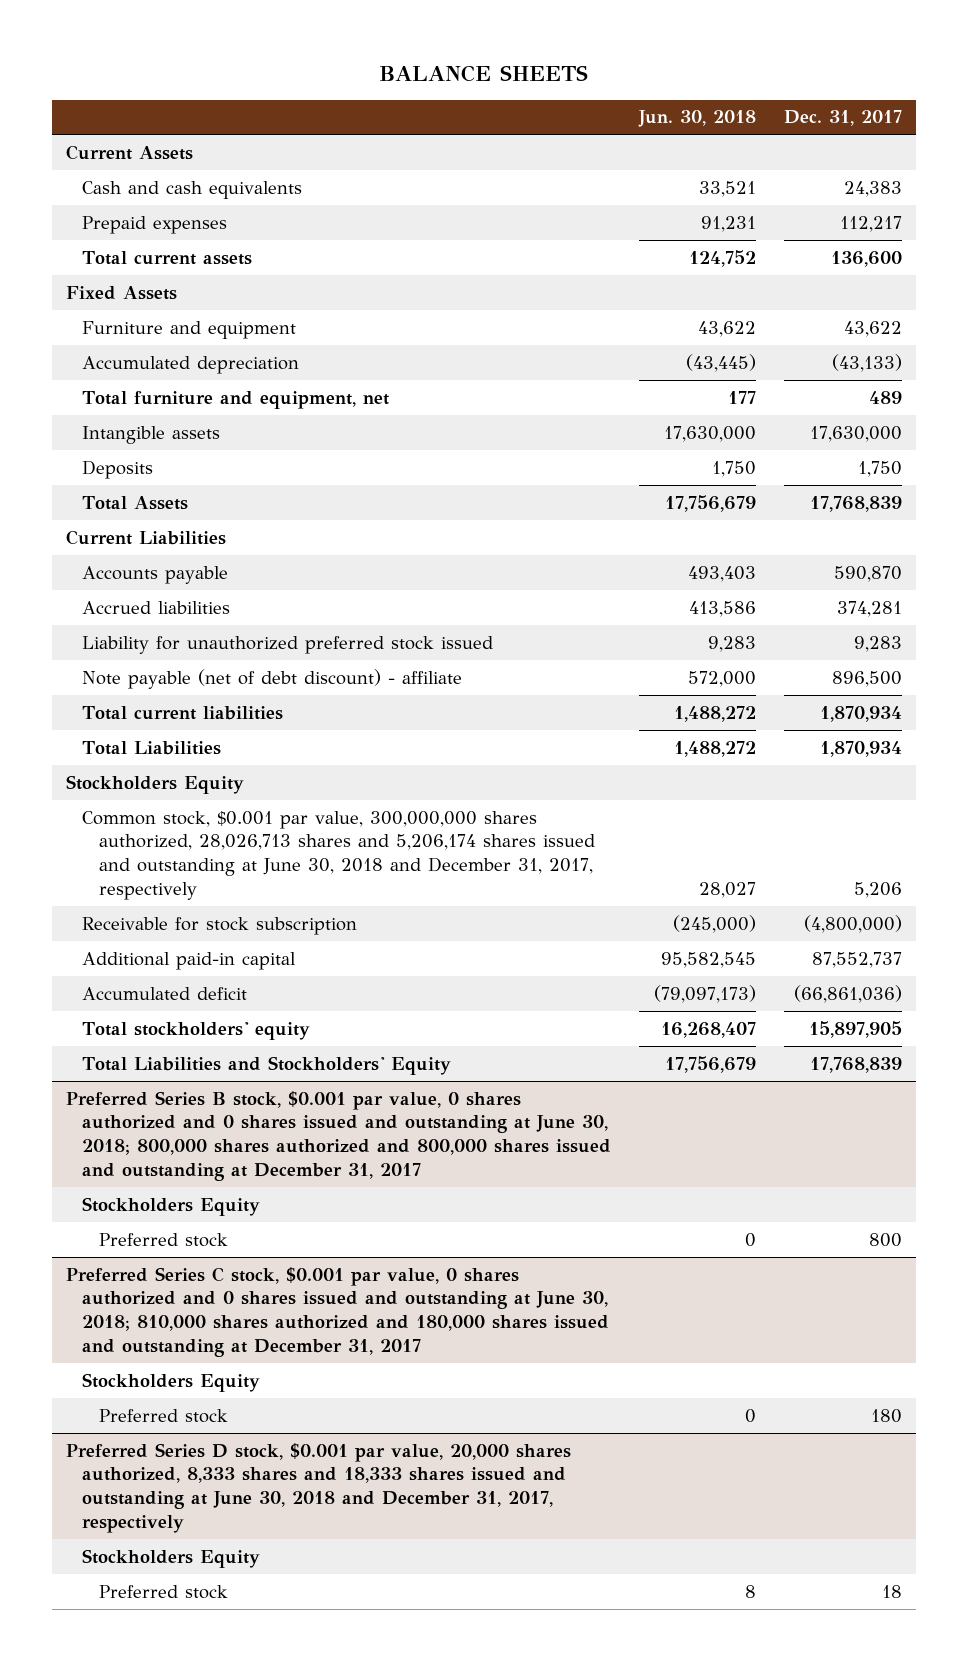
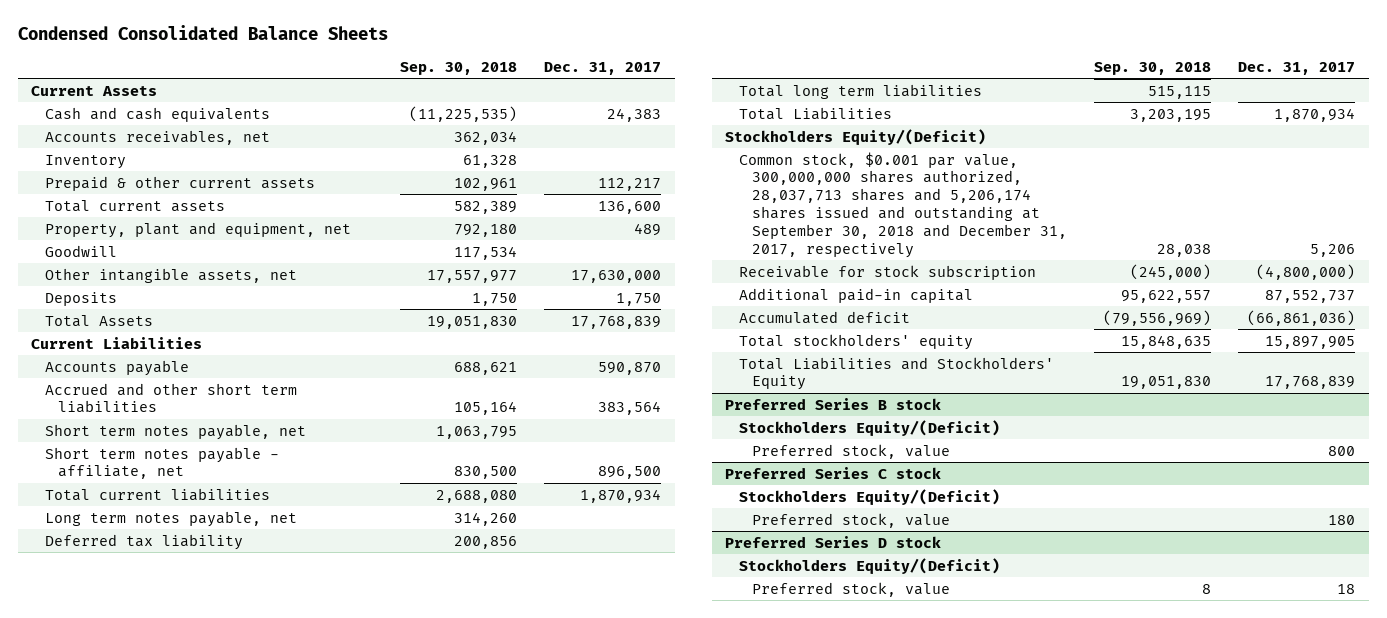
[379,64,589,82] BALANCE SHEETS -> [17,25,388,41] Condensed Consolidated Balance Sheets
[638,110,757,128] Jun. 30, 2018 -> none
none -> [400,61,518,75] Sep. 30, 2018
none -> [44,129,270,145] Accounts receivables, net
none -> [44,154,126,169] Inventory
[82,215,228,234] Prepaid expenses -> [44,175,315,191] Prepaid & other current assets
[65,285,177,300] Fixed Assets -> none
[82,320,297,339] Furniture and equipment -> none
[82,355,300,374] Accumulated depreciation -> none
[82,390,390,409] Total furniture and equipment, net -> [44,221,351,238] Property, plant and equipment, net
none -> [44,244,117,257] Goodwill
[82,425,221,444] Intangible assets -> [44,267,297,283] Other intangible assets, net
[82,600,231,614] Accrued liabilities -> none
[82,635,494,654] Liability for unauthorized preferred stock issued -> none
none -> [44,382,297,414] Accrued and other short term liabilities
none -> [44,423,306,440] Short term notes payable, net
[82,668,463,689] Note payable (net of debt discount) - affiliate -> [44,446,279,480] Short term notes payable - affiliate, net
none -> [44,510,297,527] Long term notes payable, net
none -> [44,533,243,550] Deferred tax liability
none -> [738,83,982,99] Total long term liabilities
[65,774,244,794] Stockholders Equity -> [725,128,987,145] Stockholders Equity/(Deficit)
[82,810,595,900] Common stock, $0.001 par value, 300,000,000 shares authorized, 28,026,713 shares and 5,206,174 shares issued and outstanding at June 30, 2018 and December 31, 2017, respectively -> [738,151,1067,258] Common stock, $0.001 par value, 300,000,000 shares authorized, 28,037,713 shares and 5,206,174 shares issued and outstanding at September 30, 2018 and December 31, 2017, respectively
[65,1090,612,1181] Preferred Series B stock, $0.001 par value, 0 shares authorized and 0 shares issued and outstanding at June 30, 2018; 800,000 shares authorized and 800,000 shares issued and outstanding at December 31, 2017 -> [725,397,942,410] Preferred Series B stock
[82,1196,261,1216] Stockholders Equity -> [738,419,1000,436] Stockholders Equity/(Deficit)
[98,1232,228,1247] Preferred stock -> [751,443,950,459] Preferred stock, value
[65,1266,610,1357] Preferred Series C stock, $0.001 par value, 0 shares authorized and 0 shares issued and outstanding at June 30, 2018; 810,000 shares authorized and 180,000 shares issued and outstanding at December 31, 2017 -> [725,466,942,479] Preferred Series C stock
[82,1372,261,1392] Stockholders Equity -> [738,488,1000,505] Stockholders Equity/(Deficit)
[98,1408,228,1423] Preferred stock -> [751,512,950,528] Preferred stock, value
[65,1442,571,1533] Preferred Series D stock, $0.001 par value, 20,000 shares authorized, 8,333 shares and 18,333 shares issued and outstanding at June 30, 2018 and December 31, 2017, respectively -> [725,535,942,548] Preferred Series D stock
[82,1548,261,1568] Stockholders Equity -> [738,557,1000,574] Stockholders Equity/(Deficit)
[98,1584,228,1599] Preferred stock -> [751,581,950,597] Preferred stock, value

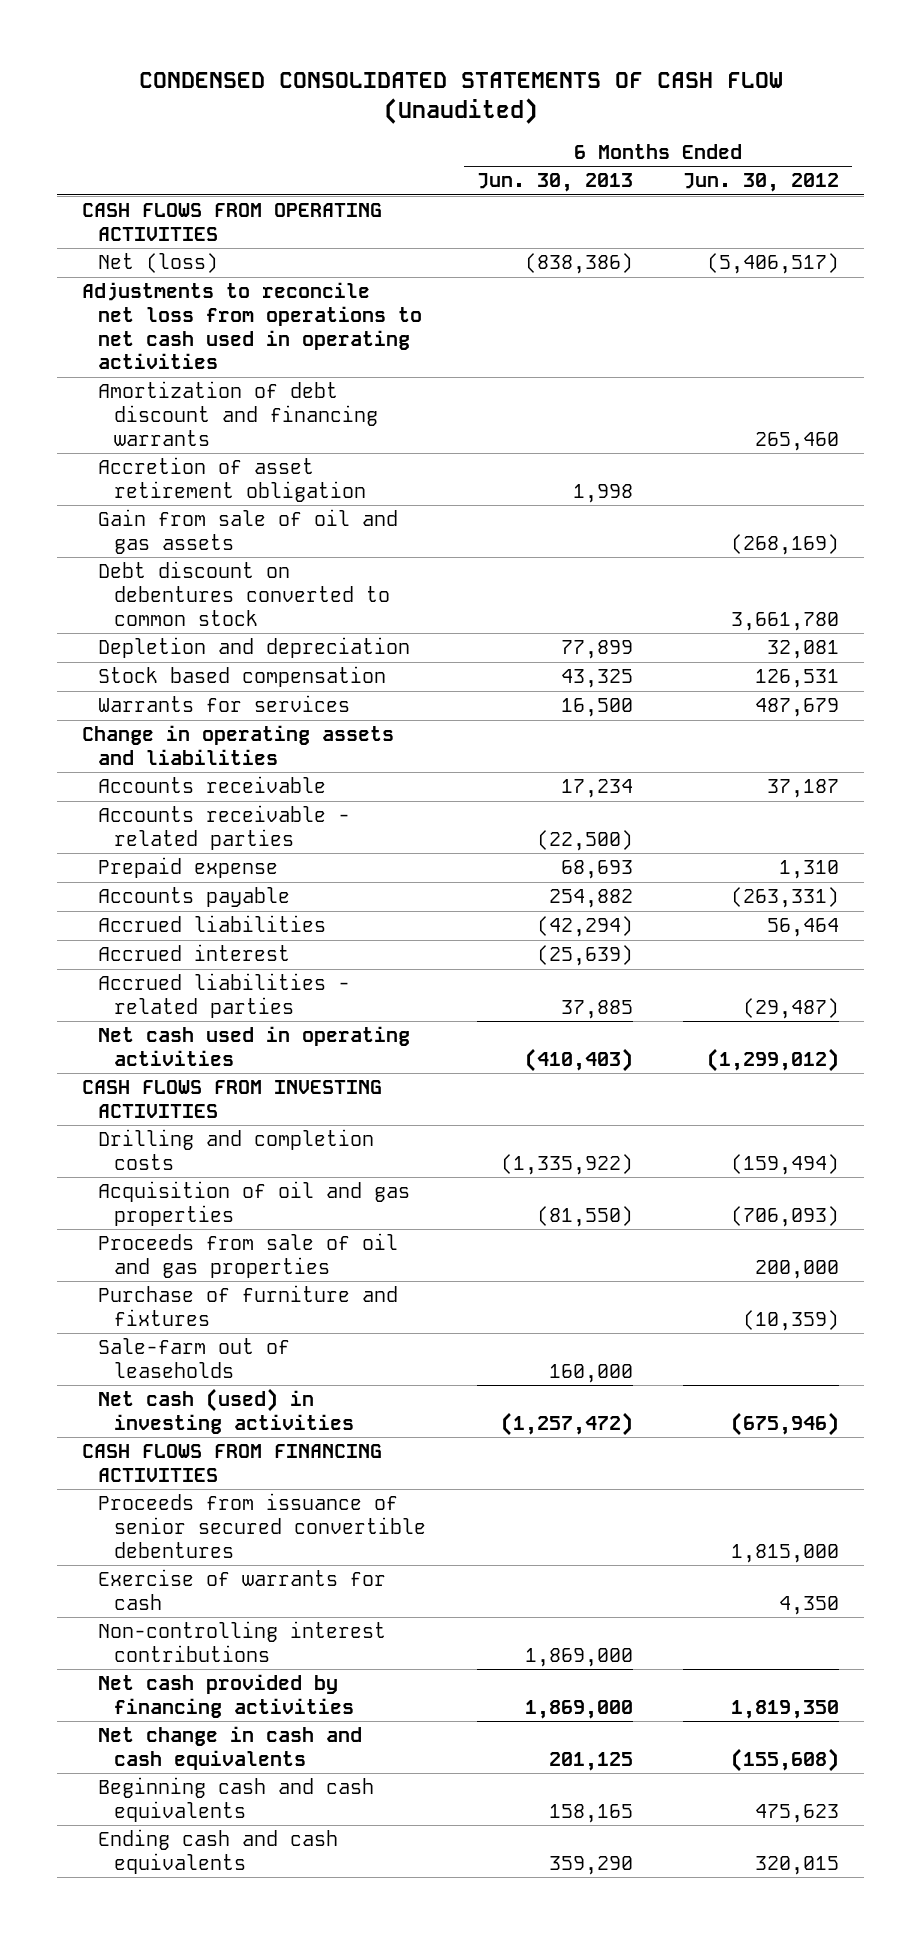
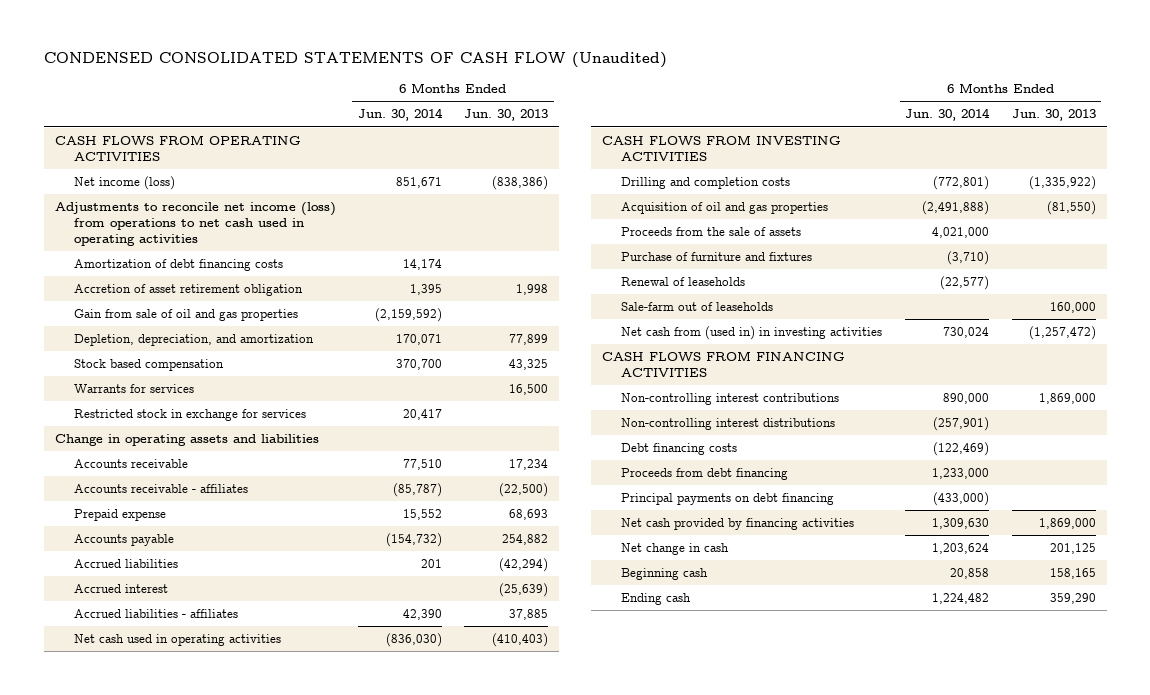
[683,173,840,193] Jun. 30, 2012 -> none
none -> [358,108,444,122] Jun. 30, 2014
[98,253,219,274] Net (loss) -> [73,176,175,191] Net income (loss)
[82,282,423,370] Adjustments to reconcile net loss from operations to net cash used in operating activities -> [54,202,336,246] Adjustments to reconcile net income (loss) from operations to net cash used in operating activities
[98,381,379,446] Amortization of debt discount and financing warrants -> [73,259,283,272] Amortization of debt financing costs
[98,561,391,626] Debt discount on debentures converted to common stock -> none
[98,509,399,554] Gain from sale of oil and gas assets -> [73,309,298,322] Gain from sale of oil and gas properties
[98,637,411,659] Depletion and depreciation -> [73,334,314,347] Depletion, depreciation, and amortization
none -> [73,409,306,422] Restricted stock in exchange for services
[98,805,351,850] Accounts receivable - related parties -> [73,484,248,494] Accounts receivable - affiliates
[98,973,351,1018] Accrued liabilities - related parties -> [73,609,238,619] Accrued liabilities - affiliates
[98,1233,399,1278] Proceeds from sale of oil and gas properties -> none
none -> [620,227,801,237] Proceeds from the sale of assets
none -> [620,277,745,287] Renewal of leaseholds
[98,1388,355,1434] Net cash (used) in investing activities -> [620,326,882,341] Net cash from (used in) in investing activities
[98,1493,427,1558] Proceeds from issuance of senior secured convertible debentures -> none
[98,1569,387,1610] Exercise of warrants for cash -> none
none -> [620,418,835,431] Non-controlling interest distributions
none -> [620,443,737,456] Debt financing costs
none -> [620,468,788,481] Proceeds from debt financing
none -> [620,493,834,506] Principal payments on debt financing
[98,1726,363,1770] Net change in cash and cash equivalents -> [620,543,729,556] Net change in cash
[98,1777,375,1822] Beginning cash and cash equivalents -> [620,568,708,581] Beginning cash
[98,1829,339,1874] Ending cash and cash equivalents -> [620,593,691,606] Ending cash

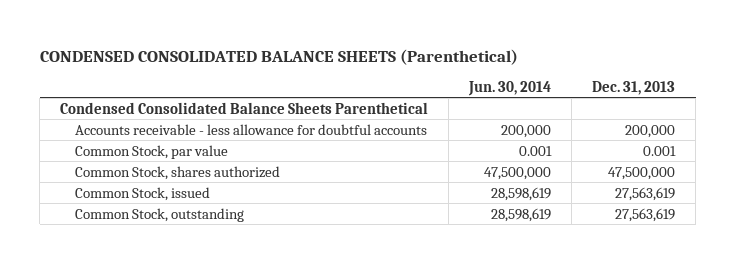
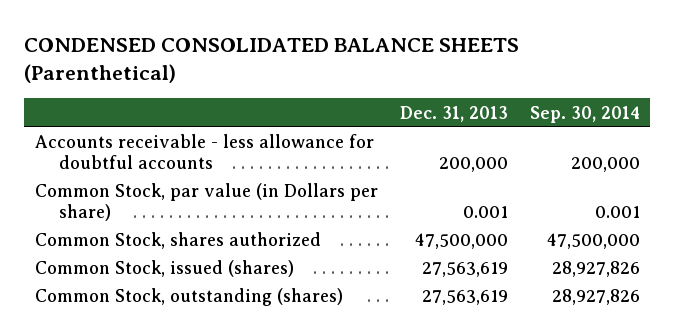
[468,80,552,96] Jun. 30, 2014 -> none
none -> [529,105,640,123] Sep. 30, 2014
[60,101,429,114] Condensed Consolidated Balance Sheets Parenthetical -> none
[75,144,229,159] Common Stock, par value -> [35,183,379,222] Common Stock, par value (in Dollars per share)
[75,186,211,201] Common Stock, issued -> [35,260,295,278] Common Stock, issued (shares)
[75,207,245,222] Common Stock, outstanding -> [35,288,344,307] Common Stock, outstanding (shares)

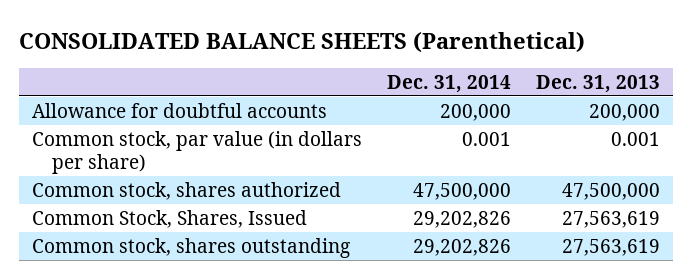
[24,38,520,84] CONDENSED CONSOLIDATED BALANCE SHEETS (Parenthetical) -> [18,31,585,53] CONSOLIDATED BALANCE SHEETS (Parenthetical)
[529,105,640,123] Sep. 30, 2014 -> none
none -> [386,74,511,93] Dec. 31, 2014
[35,134,375,170] Accounts receivable - less allowance for doubtful accounts -> [31,102,327,118] Allowance for doubtful accounts
[35,183,379,222] Common Stock, par value (in Dollars per share) -> [31,130,362,174] Common stock, par value (in dollars per share)
[35,232,322,250] Common Stock, shares authorized -> [31,181,341,200] Common stock, shares authorized
[35,260,295,278] Common Stock, issued (shares) -> [31,209,307,228] Common Stock, Shares, Issued
[35,288,344,307] Common Stock, outstanding (shares) -> [31,237,350,258] Common stock, shares outstanding

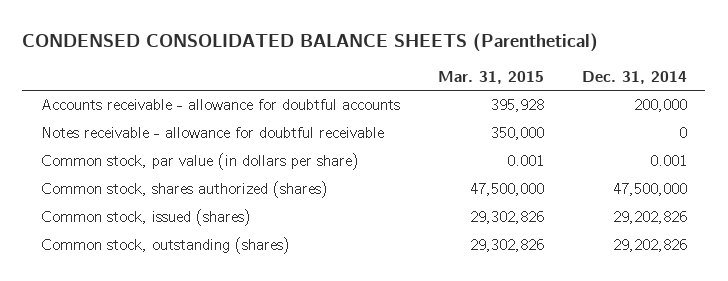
[18,31,585,53] CONSOLIDATED BALANCE SHEETS (Parenthetical) -> [22,32,599,52] CONDENSED CONSOLIDATED BALANCE SHEETS (Parenthetical)
[535,74,660,93] Dec. 31, 2013 -> none
none -> [437,70,544,84] Mar. 31, 2015
[31,102,327,118] Allowance for doubtful accounts -> [41,99,401,111] Accounts receivable - allowance for doubtful accounts
none -> [41,127,385,139] Notes receivable - allowance for doubtful receivable
[31,181,341,200] Common stock, shares authorized -> [41,181,329,199] Common stock, shares authorized (shares)
[31,209,307,228] Common Stock, Shares, Issued -> [41,209,252,227] Common stock, issued (shares)
[31,237,350,258] Common stock, shares outstanding -> [41,237,291,255] Common stock, outstanding (shares)

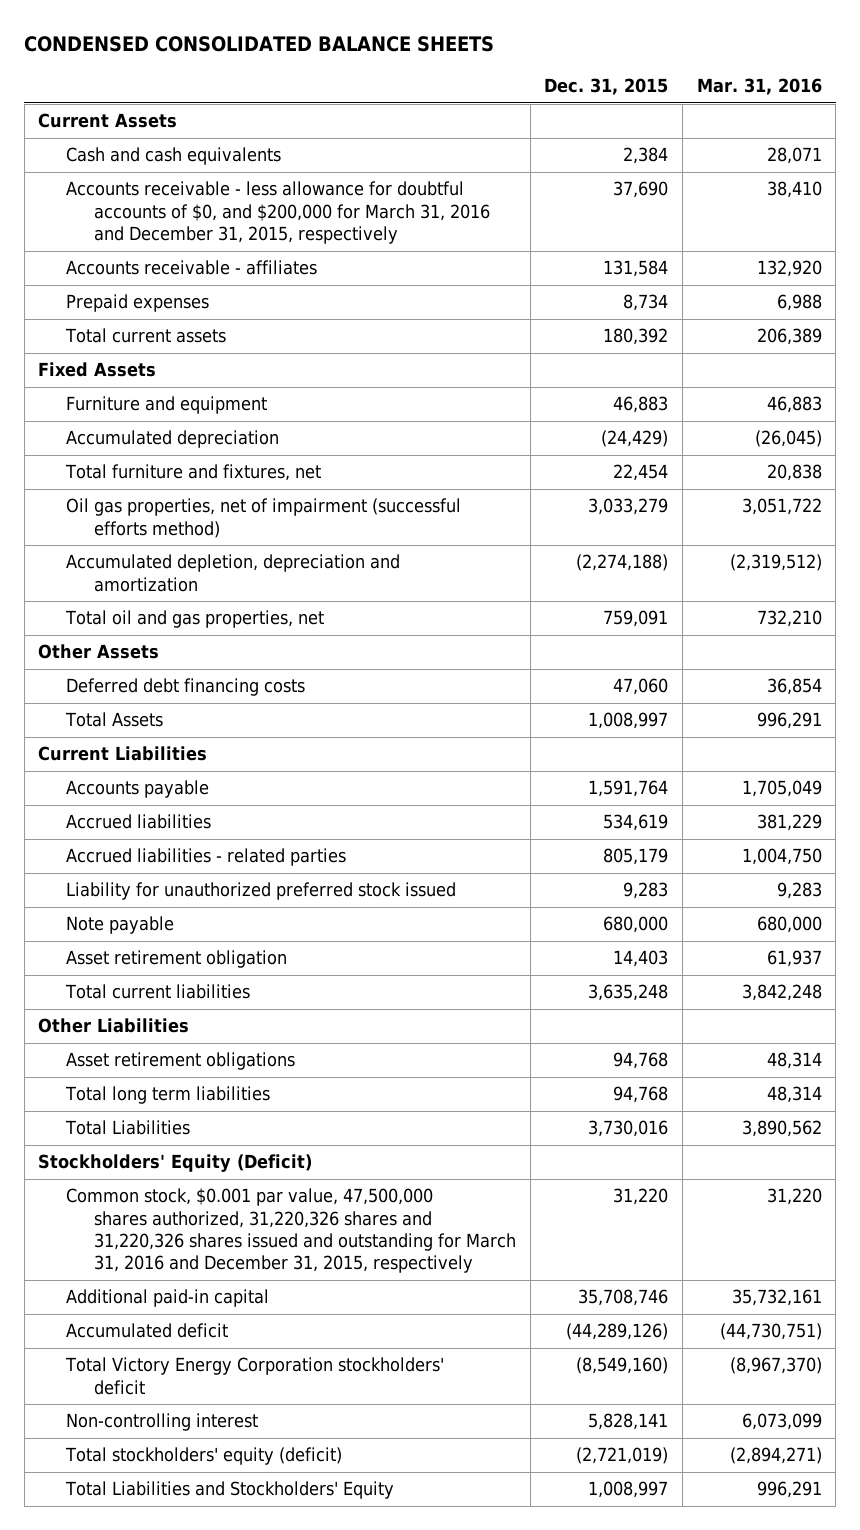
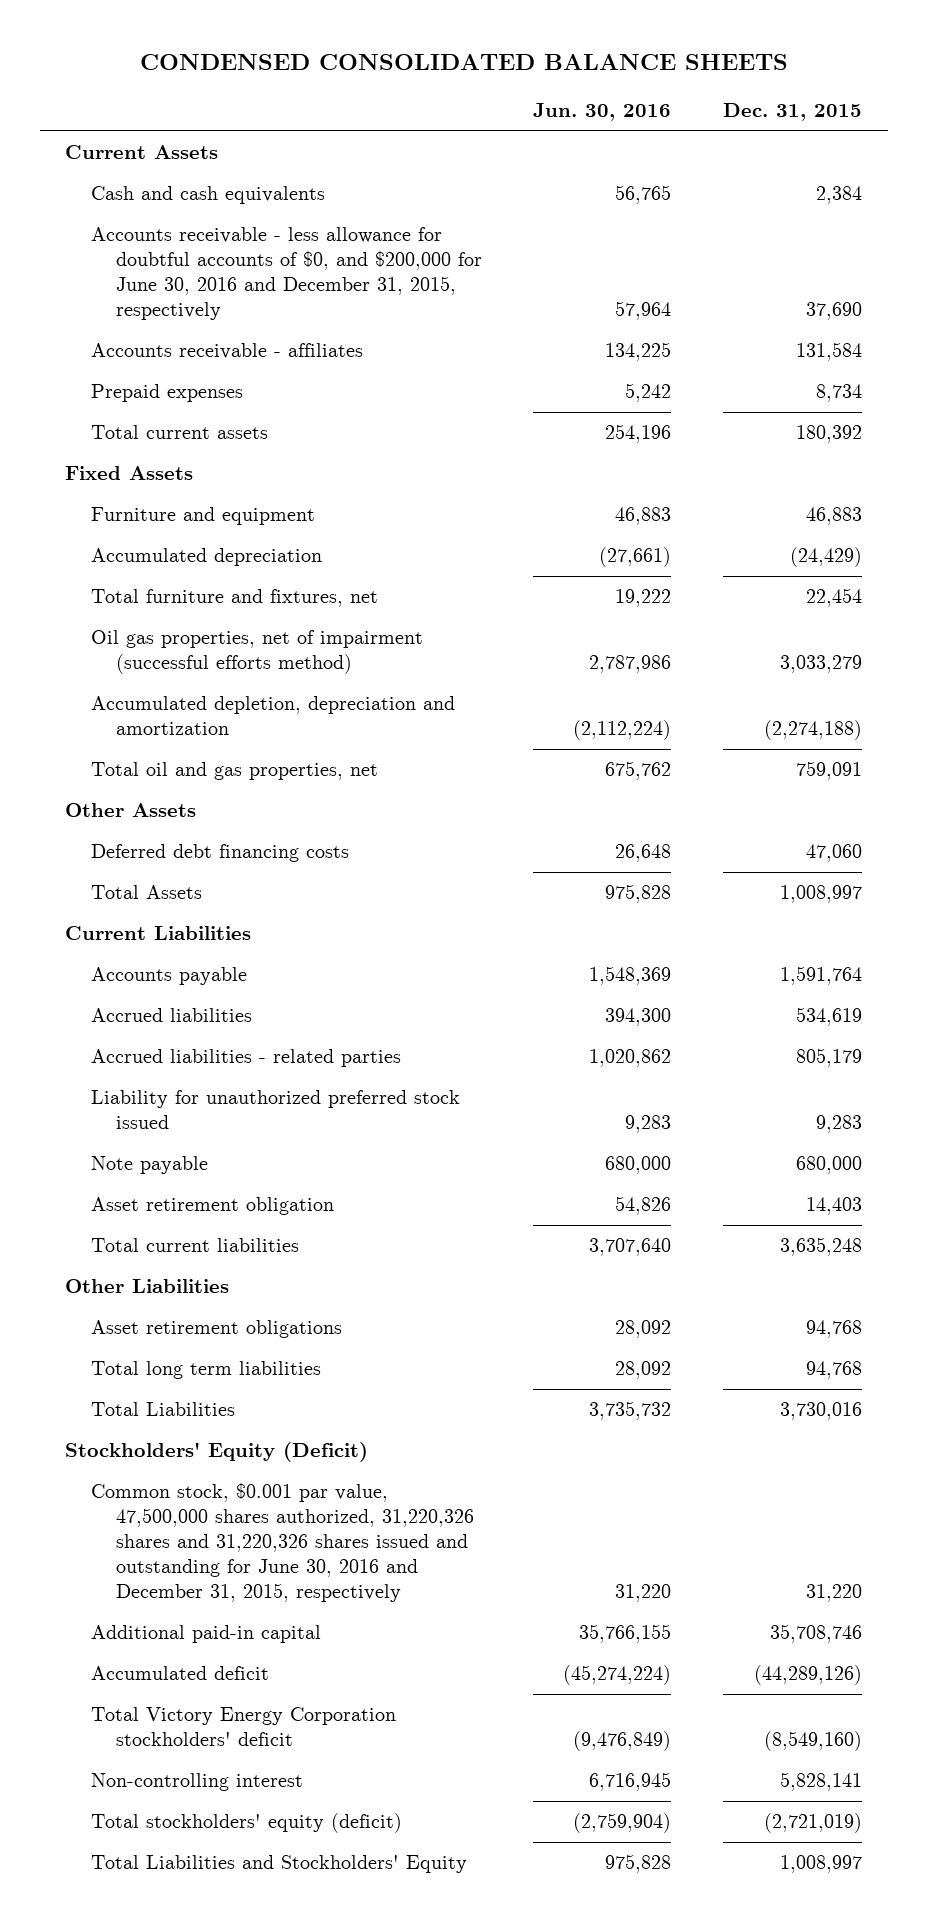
[696,78,822,96] Mar. 31, 2016 -> none
none -> [533,103,672,122] Jun. 30, 2016
[66,181,490,244] Accounts receivable - less allowance for doubtful accounts of $0, and $200,000 for March 31, 2016 and December 31, 2015, respectively -> [90,227,482,321] Accounts receivable - less allowance for doubtful accounts of $0, and $200,000 for June 30, 2016 and December 31, 2015, respectively
[66,1188,516,1274] Common stock, $0.001 par value, 47,500,000 shares authorized, 31,220,326 shares and 31,220,326 shares issued and outstanding for March 31, 2016 and December 31, 2015, respectively -> [90,1483,474,1603] Common stock, $0.001 par value, 47,500,000 shares authorized, 31,220,326 shares and 31,220,326 shares issued and outstanding for June 30, 2016 and December 31, 2015, respectively

